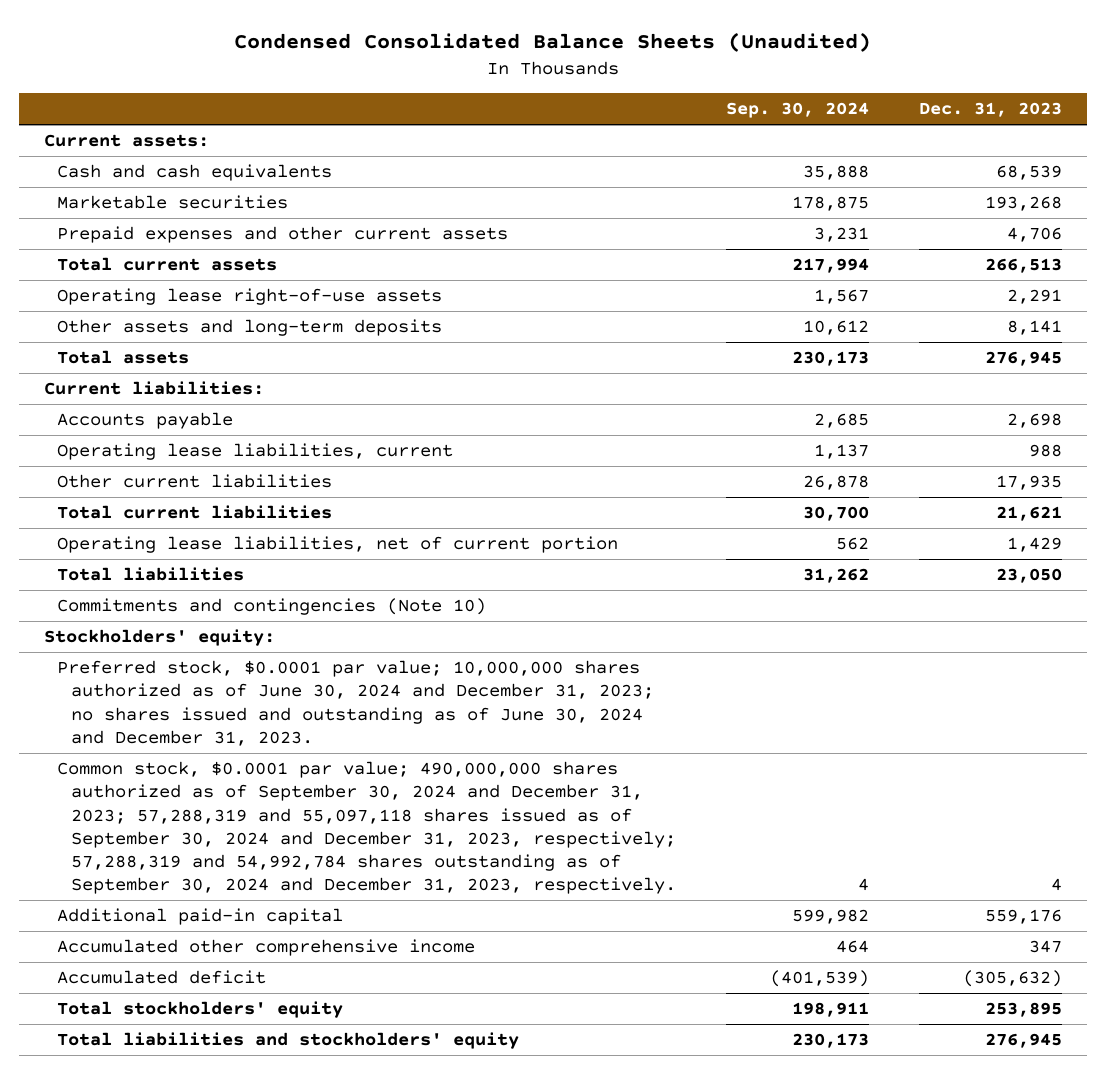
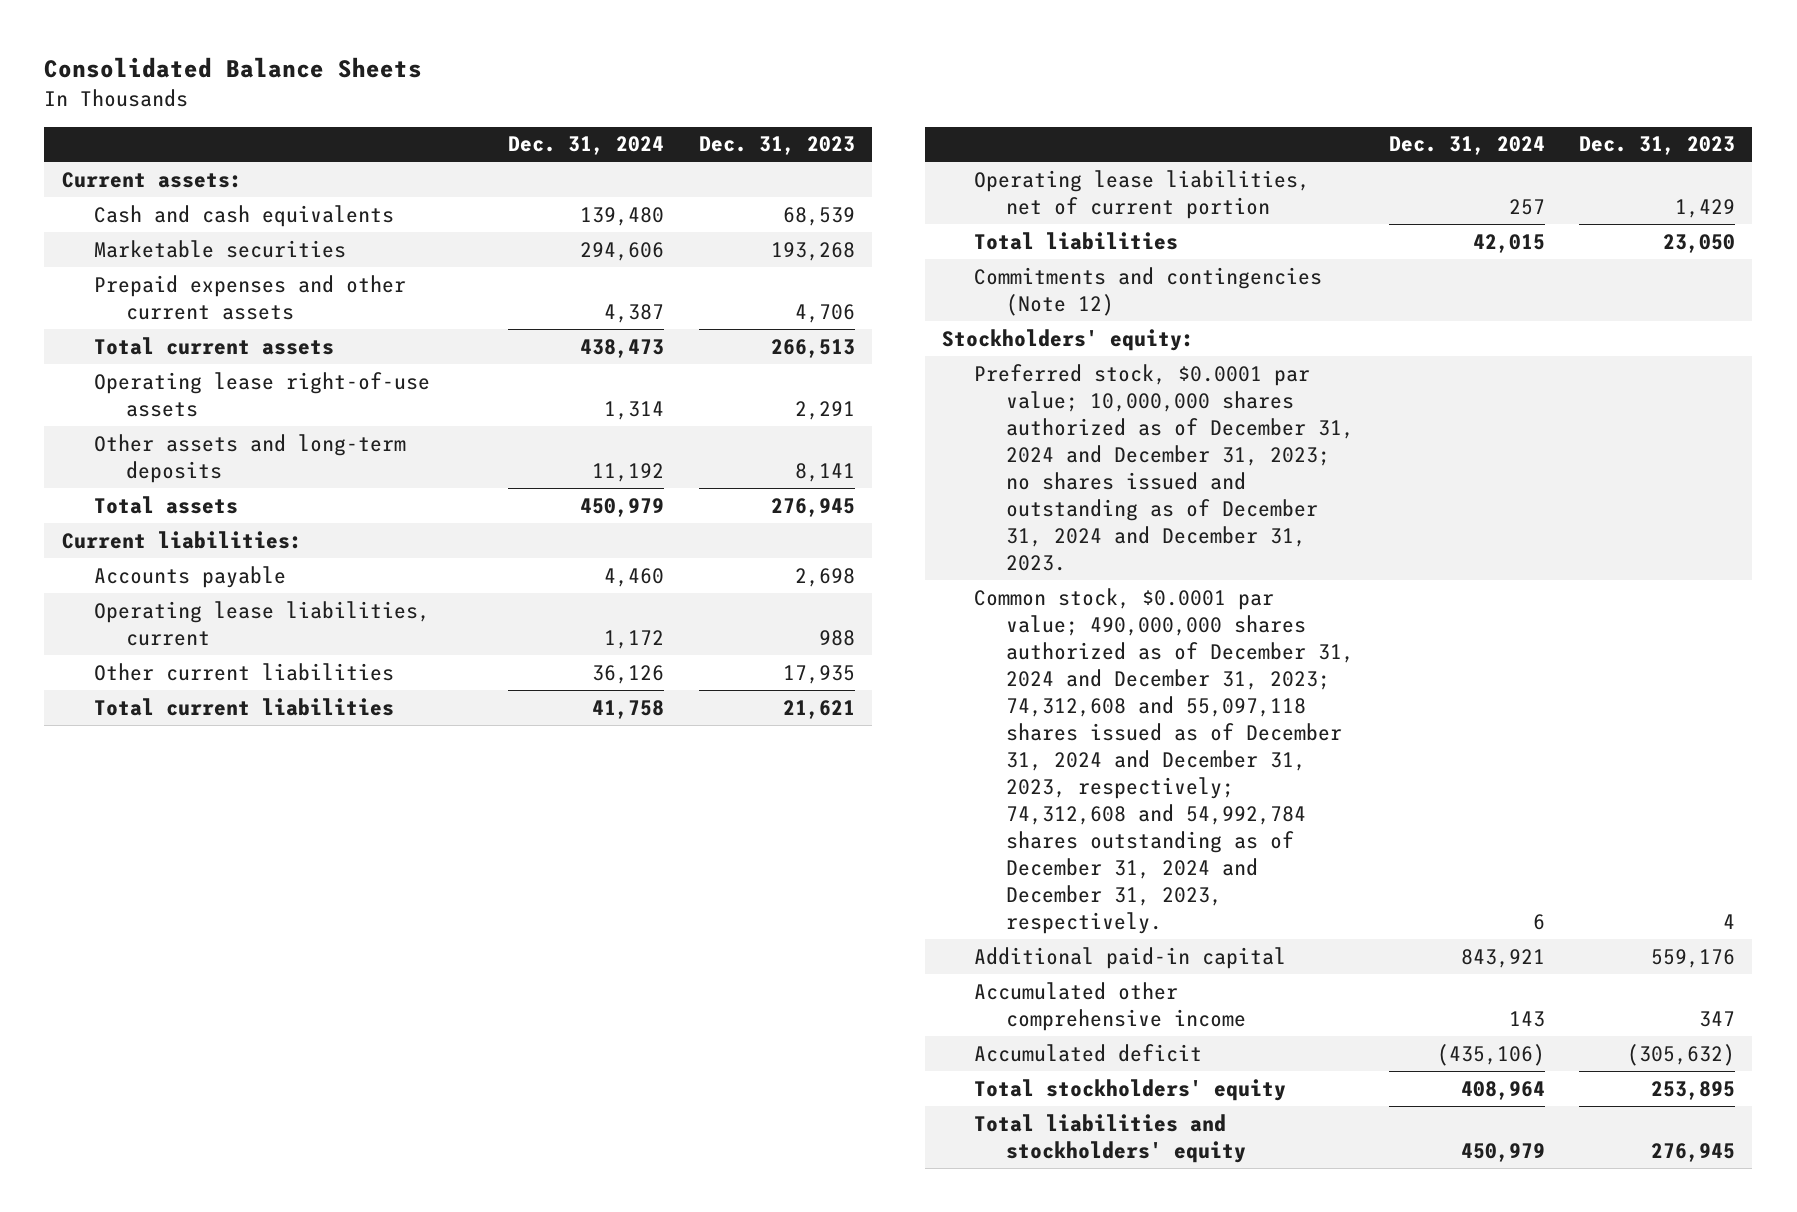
[233,32,871,53] Condensed Consolidated Balance Sheets (Unaudited) -> [44,57,423,79] Consolidated Balance Sheets
[725,102,869,119] Sep. 30, 2024 -> none
none -> [508,136,665,156] Dec. 31, 2024
[57,598,487,616] Commitments and contingencies (Note 10) -> [974,266,1323,316] Commitments and contingencies (Note 12)
[57,660,654,746] Preferred stock, $0.0001 par value; 10,000,000 shares authorized as of June 30, 2024 and December 31, 2023; no shares issued and outstanding as of June 30, 2024 and December 31, 2023. -> [974,363,1355,571] Preferred stock, $0.0001 par value; 10,000,000 shares authorized as of December 31, 2024 and December 31, 2023; no shares issued and outstanding as of December 31, 2024 and December 31, 2023.
[57,761,676,895] Common stock, $0.0001 par value; 490,000,000 shares authorized as of September 30, 2024 and December 31, 2023; 57,288,319 and 55,097,118 shares issued as of September 30, 2024 and December 31, 2023, respectively; 57,288,319 and 54,992,784 shares outstanding as of September 30, 2024 and December 31, 2023, respectively. -> [974,587,1355,934] Common stock, $0.0001 par value; 490,000,000 shares authorized as of December 31, 2024 and December 31, 2023; 74,312,608 and 55,097,118 shares issued as of December 31, 2024 and December 31, 2023, respectively; 74,312,608 and 54,992,784 shares outstanding as of December 31, 2024 and December 31, 2023, respectively.

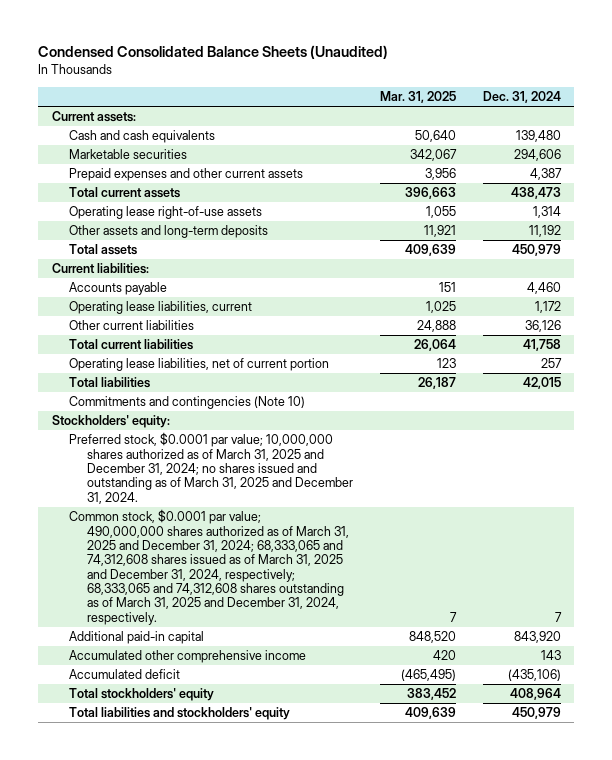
[44,57,423,79] Consolidated Balance Sheets -> [38,45,389,60] Condensed Consolidated Balance Sheets (Unaudited)
[698,136,855,156] Dec. 31, 2023 -> none
none -> [379,90,456,103] Mar. 31, 2025
[974,266,1323,316] Commitments and contingencies (Note 12) -> [69,396,306,410] Commitments and contingencies (Note 10)
[974,363,1355,571] Preferred stock, $0.0001 par value; 10,000,000 shares authorized as of December 31, 2024 and December 31, 2023; no shares issued and outstanding as of December 31, 2024 and December 31, 2023. -> [69,432,353,504] Preferred stock, $0.0001 par value; 10,000,000 shares authorized as of March 31, 2025 and December 31, 2024; no shares issued and outstanding as of March 31, 2025 and December 31, 2024.
[974,587,1355,934] Common stock, $0.0001 par value; 490,000,000 shares authorized as of December 31, 2024 and December 31, 2023; 74,312,608 and 55,097,118 shares issued as of December 31, 2024 and December 31, 2023, respectively; 74,312,608 and 54,992,784 shares outstanding as of December 31, 2024 and December 31, 2023, respectively. -> [69,509,349,625] Common stock, $0.0001 par value; 490,000,000 shares authorized as of March 31, 2025 and December 31, 2024; 68,333,065 and 74,312,608 shares issued as of March 31, 2025 and December 31, 2024, respectively; 68,333,065 and 74,312,608 shares outstanding as of March 31, 2025 and December 31, 2024, respectively.
[1532,913,1545,930] 6 -> [554,611,562,622] 7
[1460,948,1545,968] 843,921 -> [513,631,561,644] 843,920

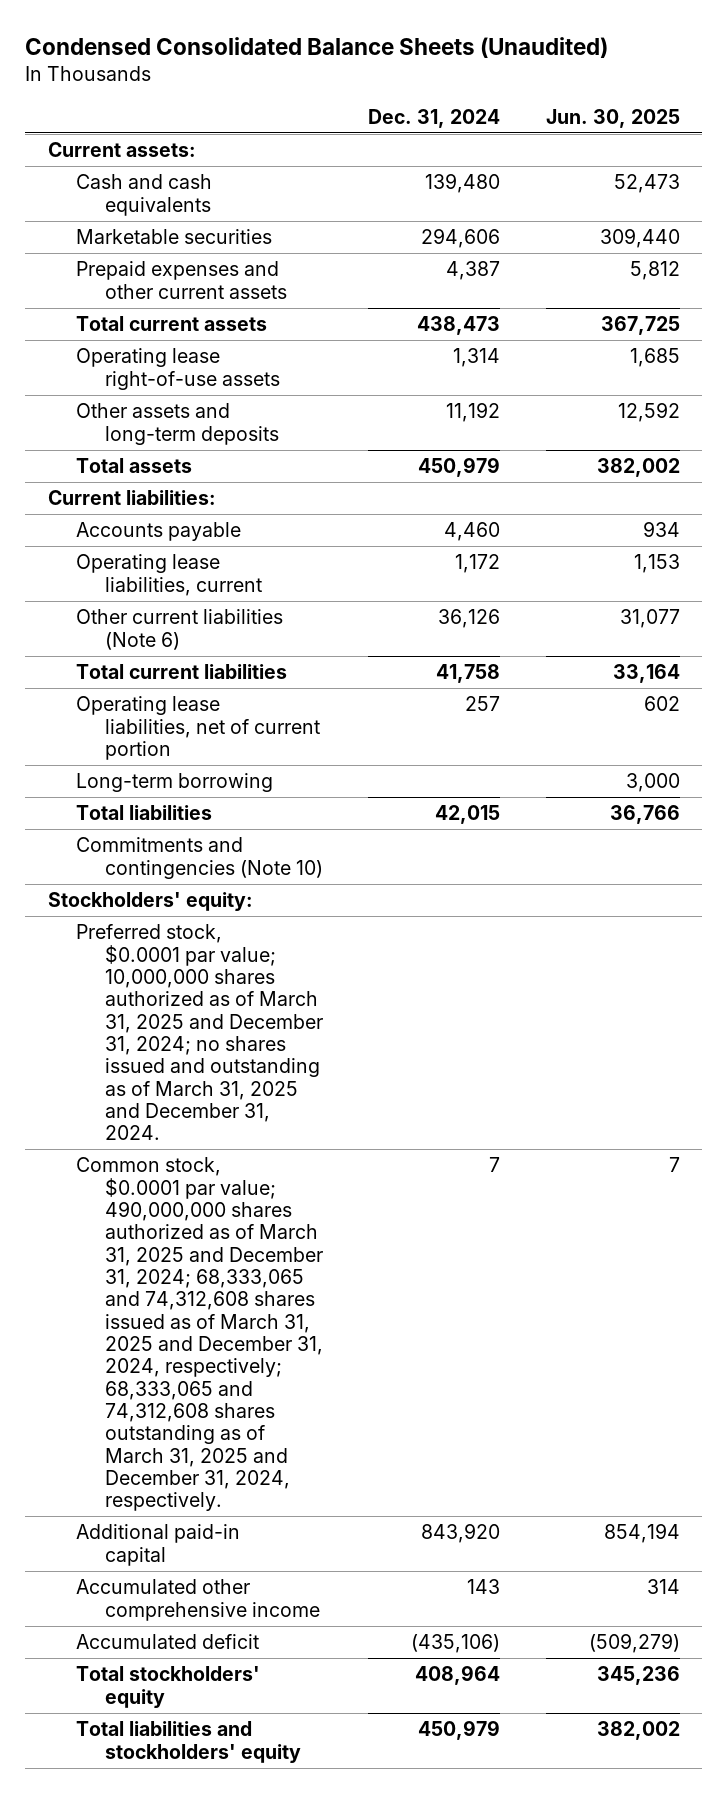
[379,90,456,103] Mar. 31, 2025 -> none
none -> [545,108,680,128] Jun. 30, 2025
[69,320,195,331] Other current liabilities -> [76,609,284,650] Other current liabilities (Note 6)
none -> [76,773,274,793] Long-term borrowing

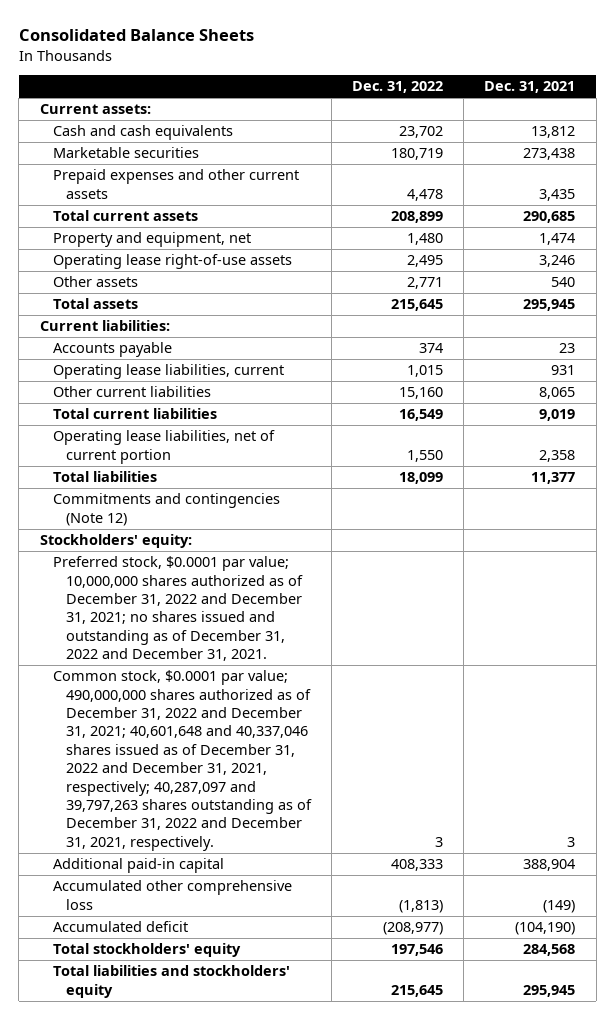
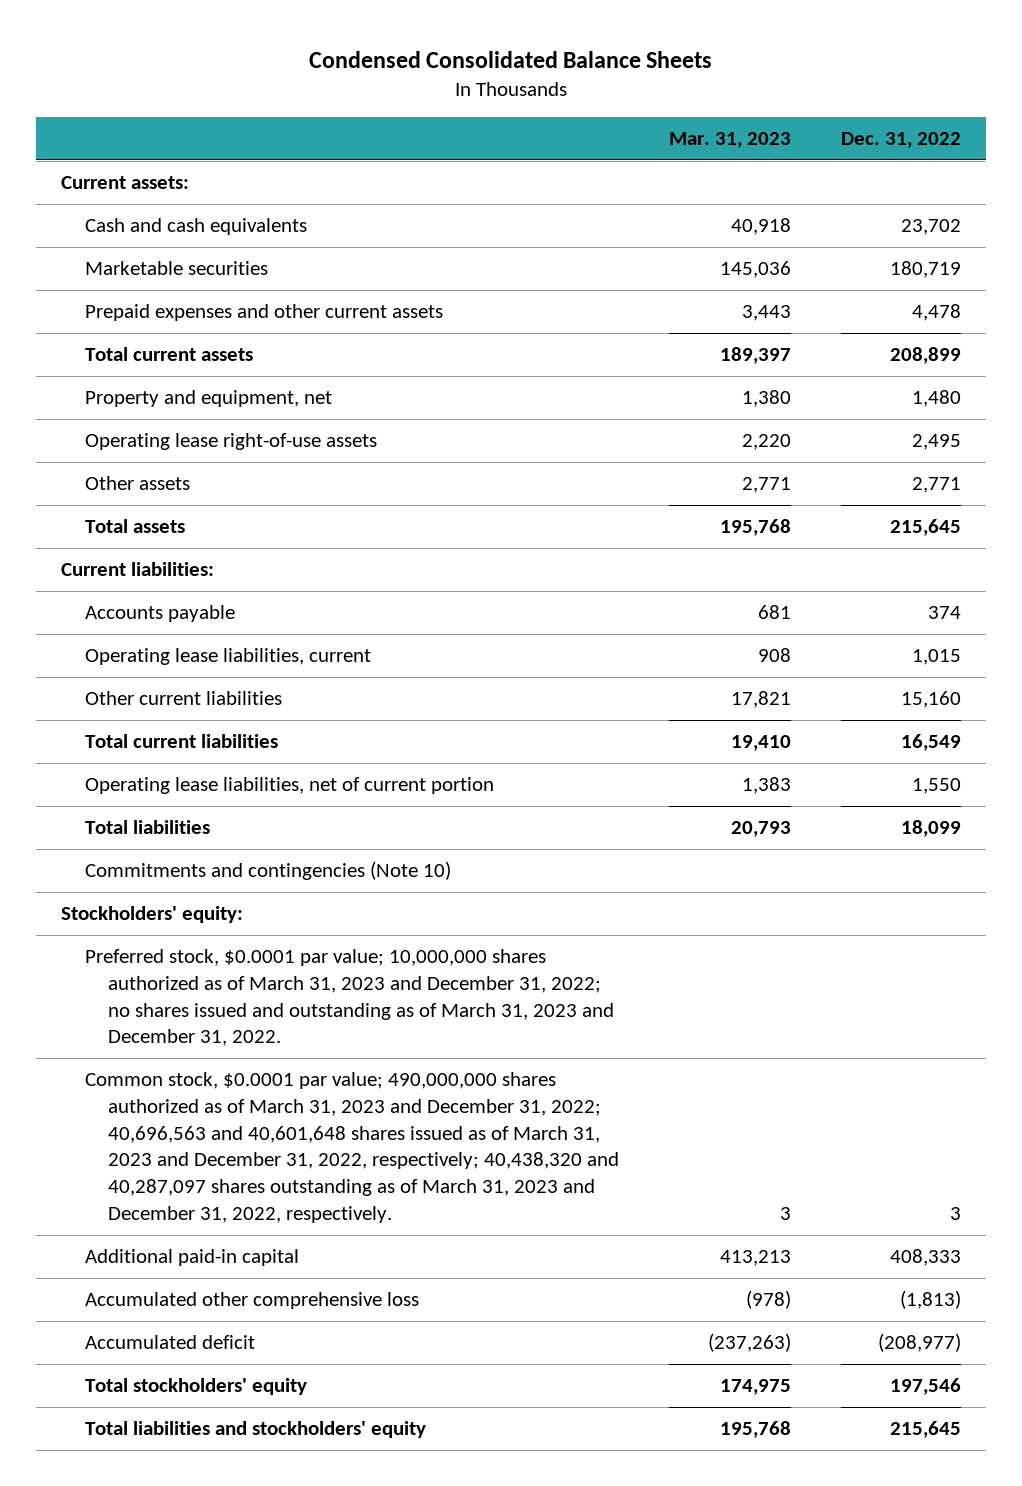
[18,29,254,42] Consolidated Balance Sheets -> [309,51,713,69] Condensed Consolidated Balance Sheets
[484,81,576,94] Dec. 31, 2021 -> none
none -> [669,132,792,149] Mar. 31, 2023
[52,493,280,526] Commitments and contingencies (Note 12) -> [84,861,451,881] Commitments and contingencies (Note 10)
[52,556,303,662] Preferred stock, $0.0001 par value; 10,000,000 shares authorized as of December 31, 2022 and December 31, 2021; no shares issued and outstanding as of December 31, 2022 and December 31, 2021. -> [84,949,615,1047] Preferred stock, $0.0001 par value; 10,000,000 shares authorized as of March 31, 2023 and December 31, 2022; no shares issued and outstanding as of March 31, 2023 and December 31, 2022.
[52,670,312,851] Common stock, $0.0001 par value; 490,000,000 shares authorized as of December 31, 2022 and December 31, 2021; 40,601,648 and 40,337,046 shares issued as of December 31, 2022 and December 31, 2021, respectively; 40,287,097 and 39,797,263 shares outstanding as of December 31, 2022 and December 31, 2021, respectively. -> [84,1072,620,1224] Common stock, $0.0001 par value; 490,000,000 shares authorized as of March 31, 2023 and December 31, 2022; 40,696,563 and 40,601,648 shares issued as of March 31, 2023 and December 31, 2022, respectively; 40,438,320 and 40,287,097 shares outstanding as of March 31, 2023 and December 31, 2022, respectively.

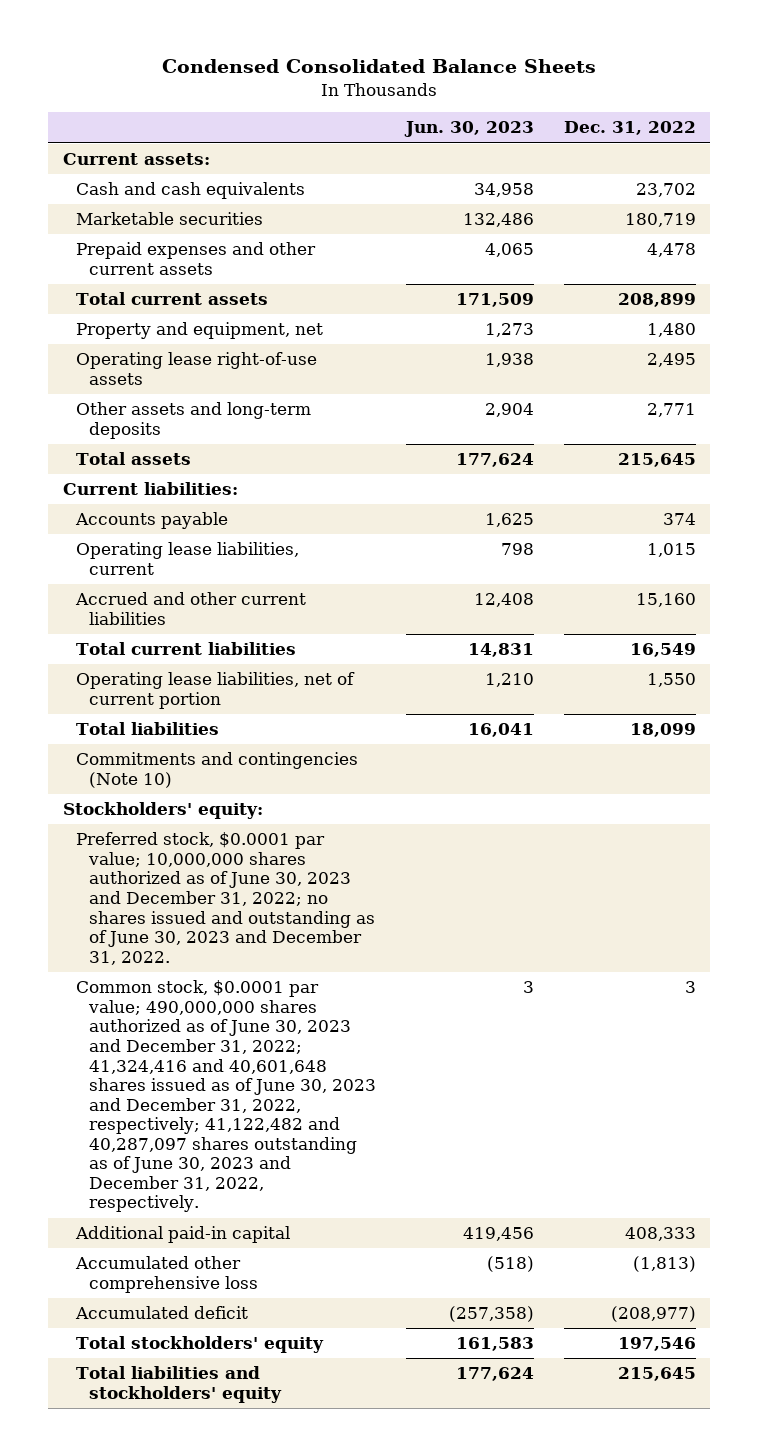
[669,132,792,149] Mar. 31, 2023 -> none
none -> [403,121,534,138] Jun. 30, 2023
[84,476,190,491] Other assets -> [75,402,311,439] Other assets and long-term deposits
[84,691,282,706] Other current liabilities -> [74,592,306,625] Accrued and other current liabilities
[84,949,615,1047] Preferred stock, $0.0001 par value; 10,000,000 shares authorized as of March 31, 2023 and December 31, 2022; no shares issued and outstanding as of March 31, 2023 and December 31, 2022. -> [75,832,376,965] Preferred stock, $0.0001 par value; 10,000,000 shares authorized as of June 30, 2023 and December 31, 2022; no shares issued and outstanding as of June 30, 2023 and December 31, 2022.
[84,1072,620,1224] Common stock, $0.0001 par value; 490,000,000 shares authorized as of March 31, 2023 and December 31, 2022; 40,696,563 and 40,601,648 shares issued as of March 31, 2023 and December 31, 2022, respectively; 40,438,320 and 40,287,097 shares outstanding as of March 31, 2023 and December 31, 2022, respectively. -> [75,980,377,1213] Common stock, $0.0001 par value; 490,000,000 shares authorized as of June 30, 2023 and December 31, 2022; 41,324,416 and 40,601,648 shares issued as of June 30, 2023 and December 31, 2022, respectively; 41,122,482 and 40,287,097 shares outstanding as of June 30, 2023 and December 31, 2022, respectively.

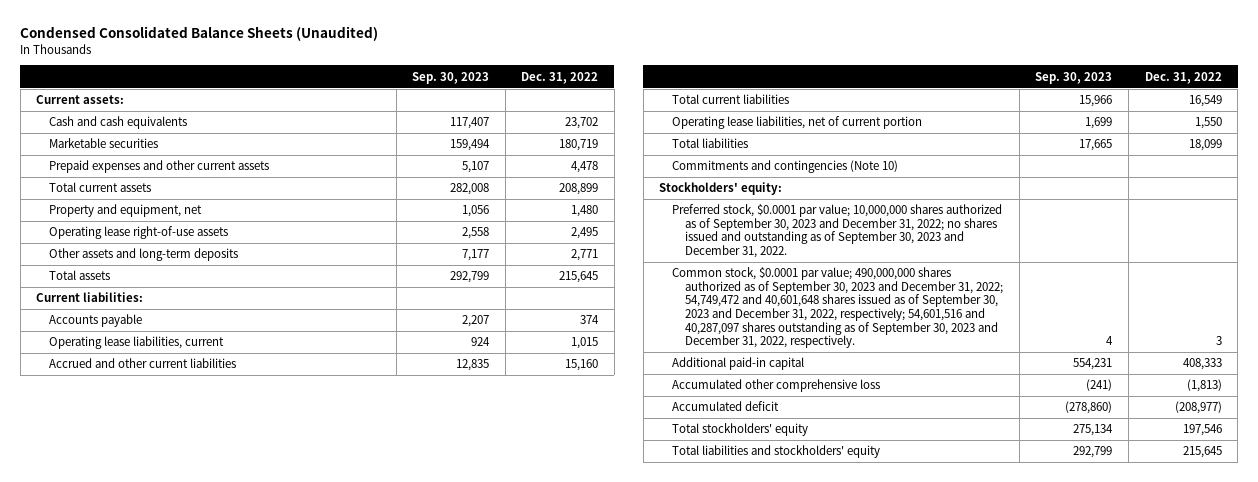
[162,59,597,74] Condensed Consolidated Balance Sheets -> [20,25,379,41] Condensed Consolidated Balance Sheets (Unaudited)
[403,121,534,138] Jun. 30, 2023 -> none
none -> [412,71,490,84] Sep. 30, 2023
[75,832,376,965] Preferred stock, $0.0001 par value; 10,000,000 shares authorized as of June 30, 2023 and December 31, 2022; no shares issued and outstanding as of June 30, 2023 and December 31, 2022. -> [672,204,1003,259] Preferred stock, $0.0001 par value; 10,000,000 shares authorized as of September 30, 2023 and December 31, 2022; no shares issued and outstanding as of September 30, 2023 and December 31, 2022.
[75,980,377,1213] Common stock, $0.0001 par value; 490,000,000 shares authorized as of June 30, 2023 and December 31, 2022; 41,324,416 and 40,601,648 shares issued as of June 30, 2023 and December 31, 2022, respectively; 41,122,482 and 40,287,097 shares outstanding as of June 30, 2023 and December 31, 2022, respectively. -> [672,267,1004,349] Common stock, $0.0001 par value; 490,000,000 shares authorized as of September 30, 2023 and December 31, 2022; 54,749,472 and 40,601,648 shares issued as of September 30, 2023 and December 31, 2022, respectively; 54,601,516 and 40,287,097 shares outstanding as of September 30, 2023 and December 31, 2022, respectively.

